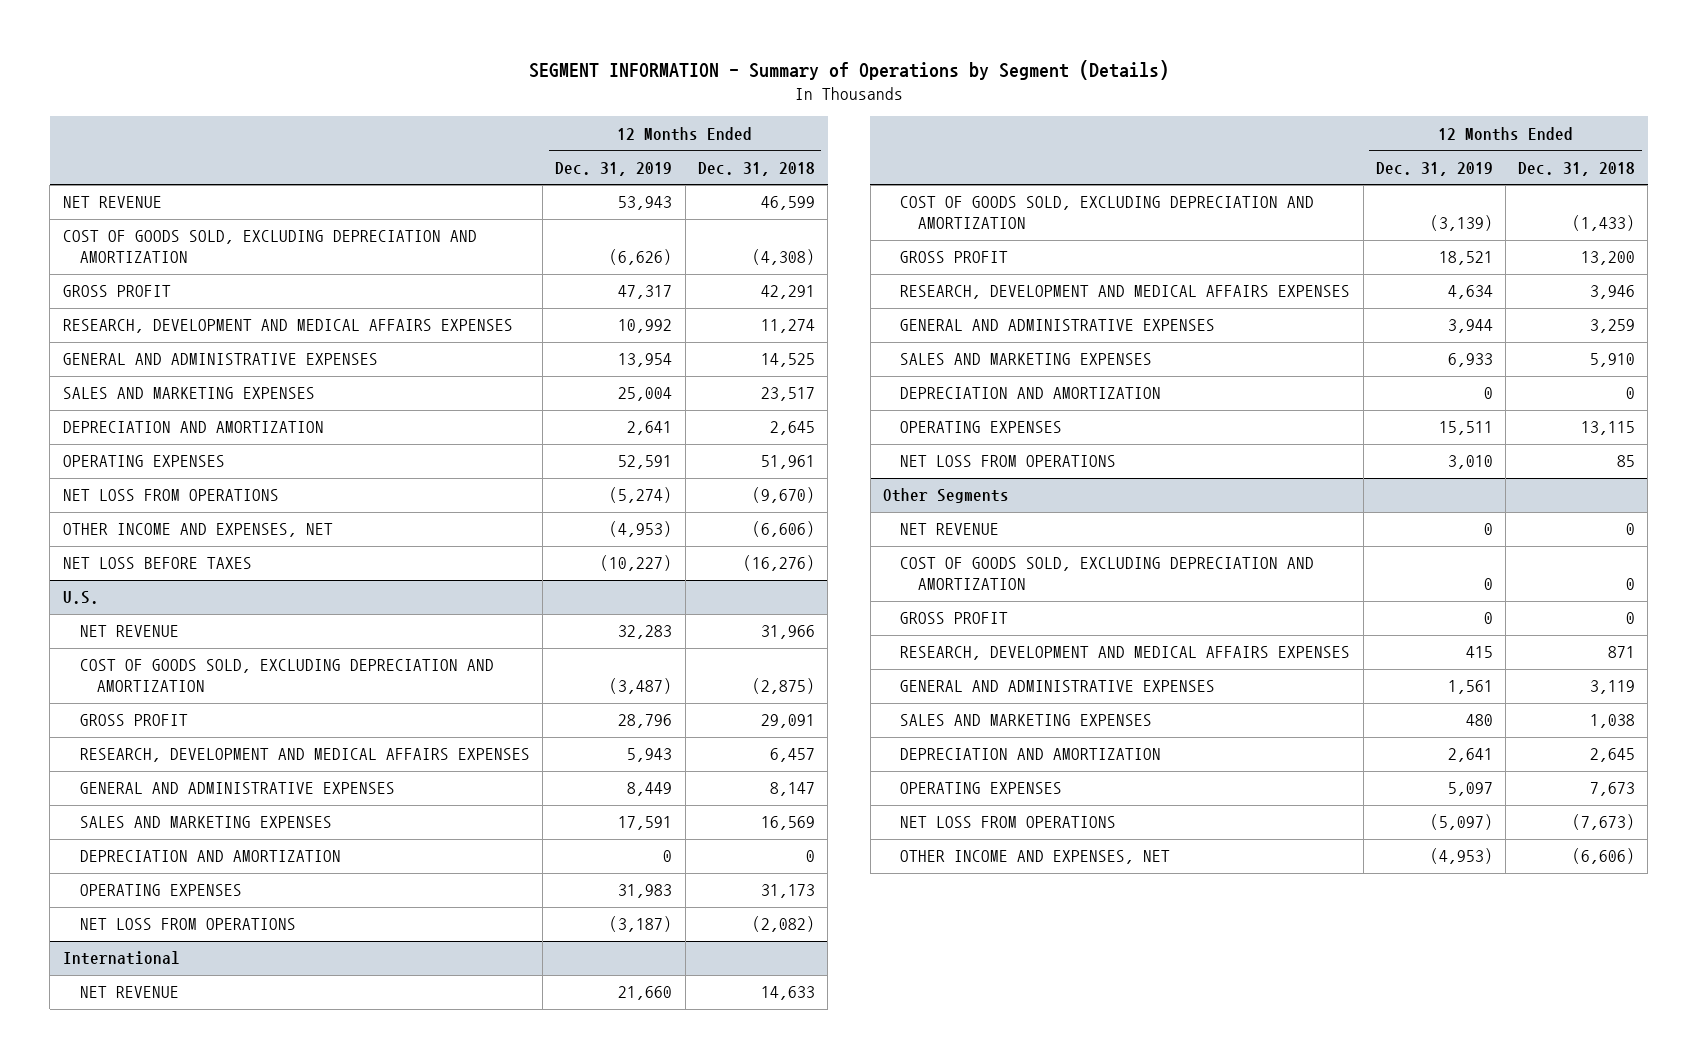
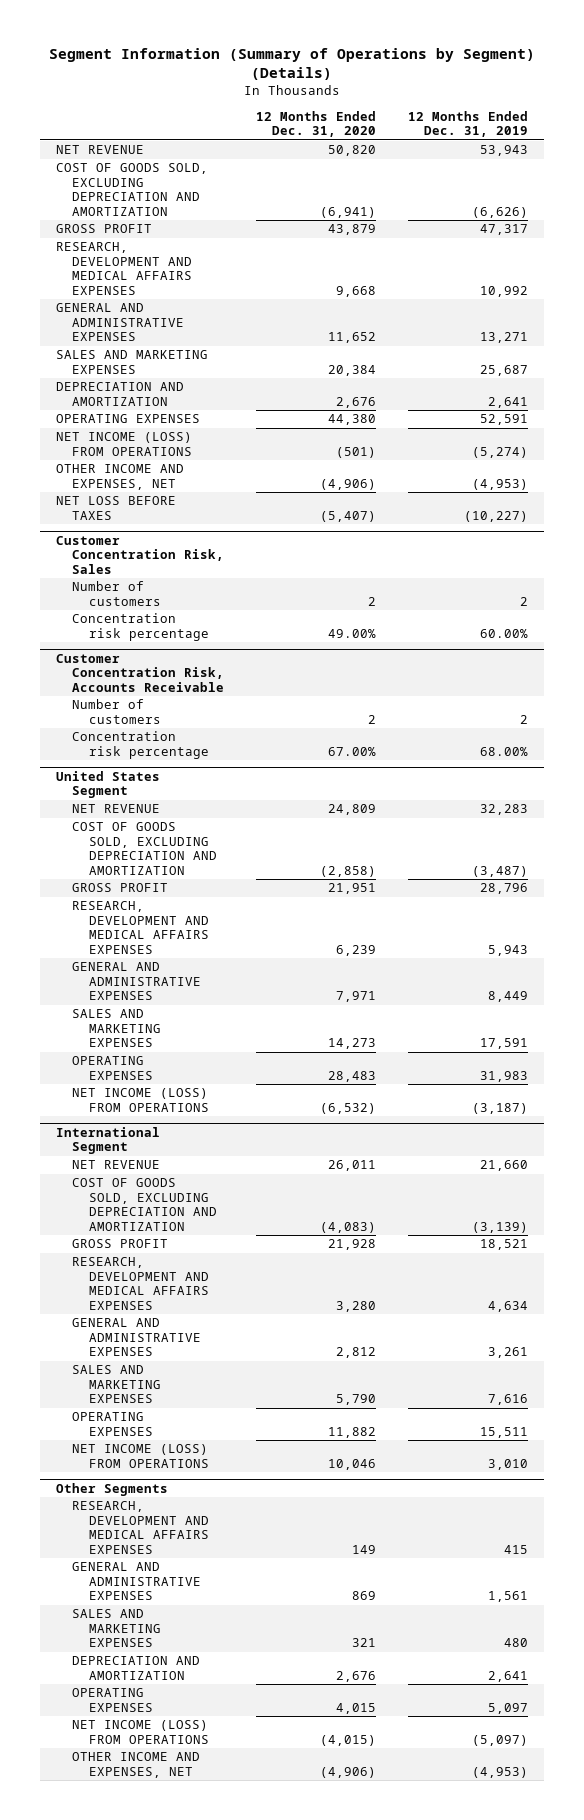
[528,60,1169,81] SEGMENT INFORMATION - Summary of Operations by Segment (Details) -> [48,48,535,81] Segment Information (Summary of Operations by Segment) (Details)
[697,161,815,176] Dec. 31, 2018 -> none
none -> [256,110,377,138] 12 Months Ended Dec. 31, 2020
[618,353,673,368] 13,954 -> [479,332,528,344] 13,271
[618,387,673,402] 25,004 -> [479,364,528,376] 25,687
[62,489,279,502] NET LOSS FROM OPERATIONS -> [55,432,193,456] NET INCOME (LOSS) FROM OPERATIONS
none -> [55,535,225,574] Customer Concentration Risk, Sales
none -> [72,581,161,606] Number of customers
none -> [72,613,209,641] Concentration risk percentage
none -> [55,653,225,692] Customer Concentration Risk, Accounts Receivable
none -> [72,699,161,724] Number of customers
none -> [72,731,209,759] Concentration risk percentage
[62,591,99,605] U.S. -> [55,770,160,799] United States Segment
[80,850,342,863] DEPRECIATION AND AMORTIZATION -> none
[80,918,297,931] NET LOSS FROM OPERATIONS -> [72,1088,209,1112] NET INCOME (LOSS) FROM OPERATIONS
[62,951,180,966] International -> [55,1126,160,1155] International Segment
[900,387,1162,400] DEPRECIATION AND AMORTIZATION -> none
[1447,319,1493,334] 3,944 -> [487,1347,528,1359] 3,261
[1447,353,1493,368] 6,933 -> [487,1394,528,1406] 7,616
[900,455,1117,468] NET LOSS FROM OPERATIONS -> [72,1444,209,1468] NET INCOME (LOSS) FROM OPERATIONS
[900,523,1000,536] NET REVENUE -> none
[900,557,1315,591] COST OF GOODS SOLD, EXCLUDING DEPRECIATION AND AMORTIZATION -> none
[900,612,1009,625] GROSS PROFIT -> none
[900,816,1117,829] NET LOSS FROM OPERATIONS -> [72,1720,209,1744] NET INCOME (LOSS) FROM OPERATIONS

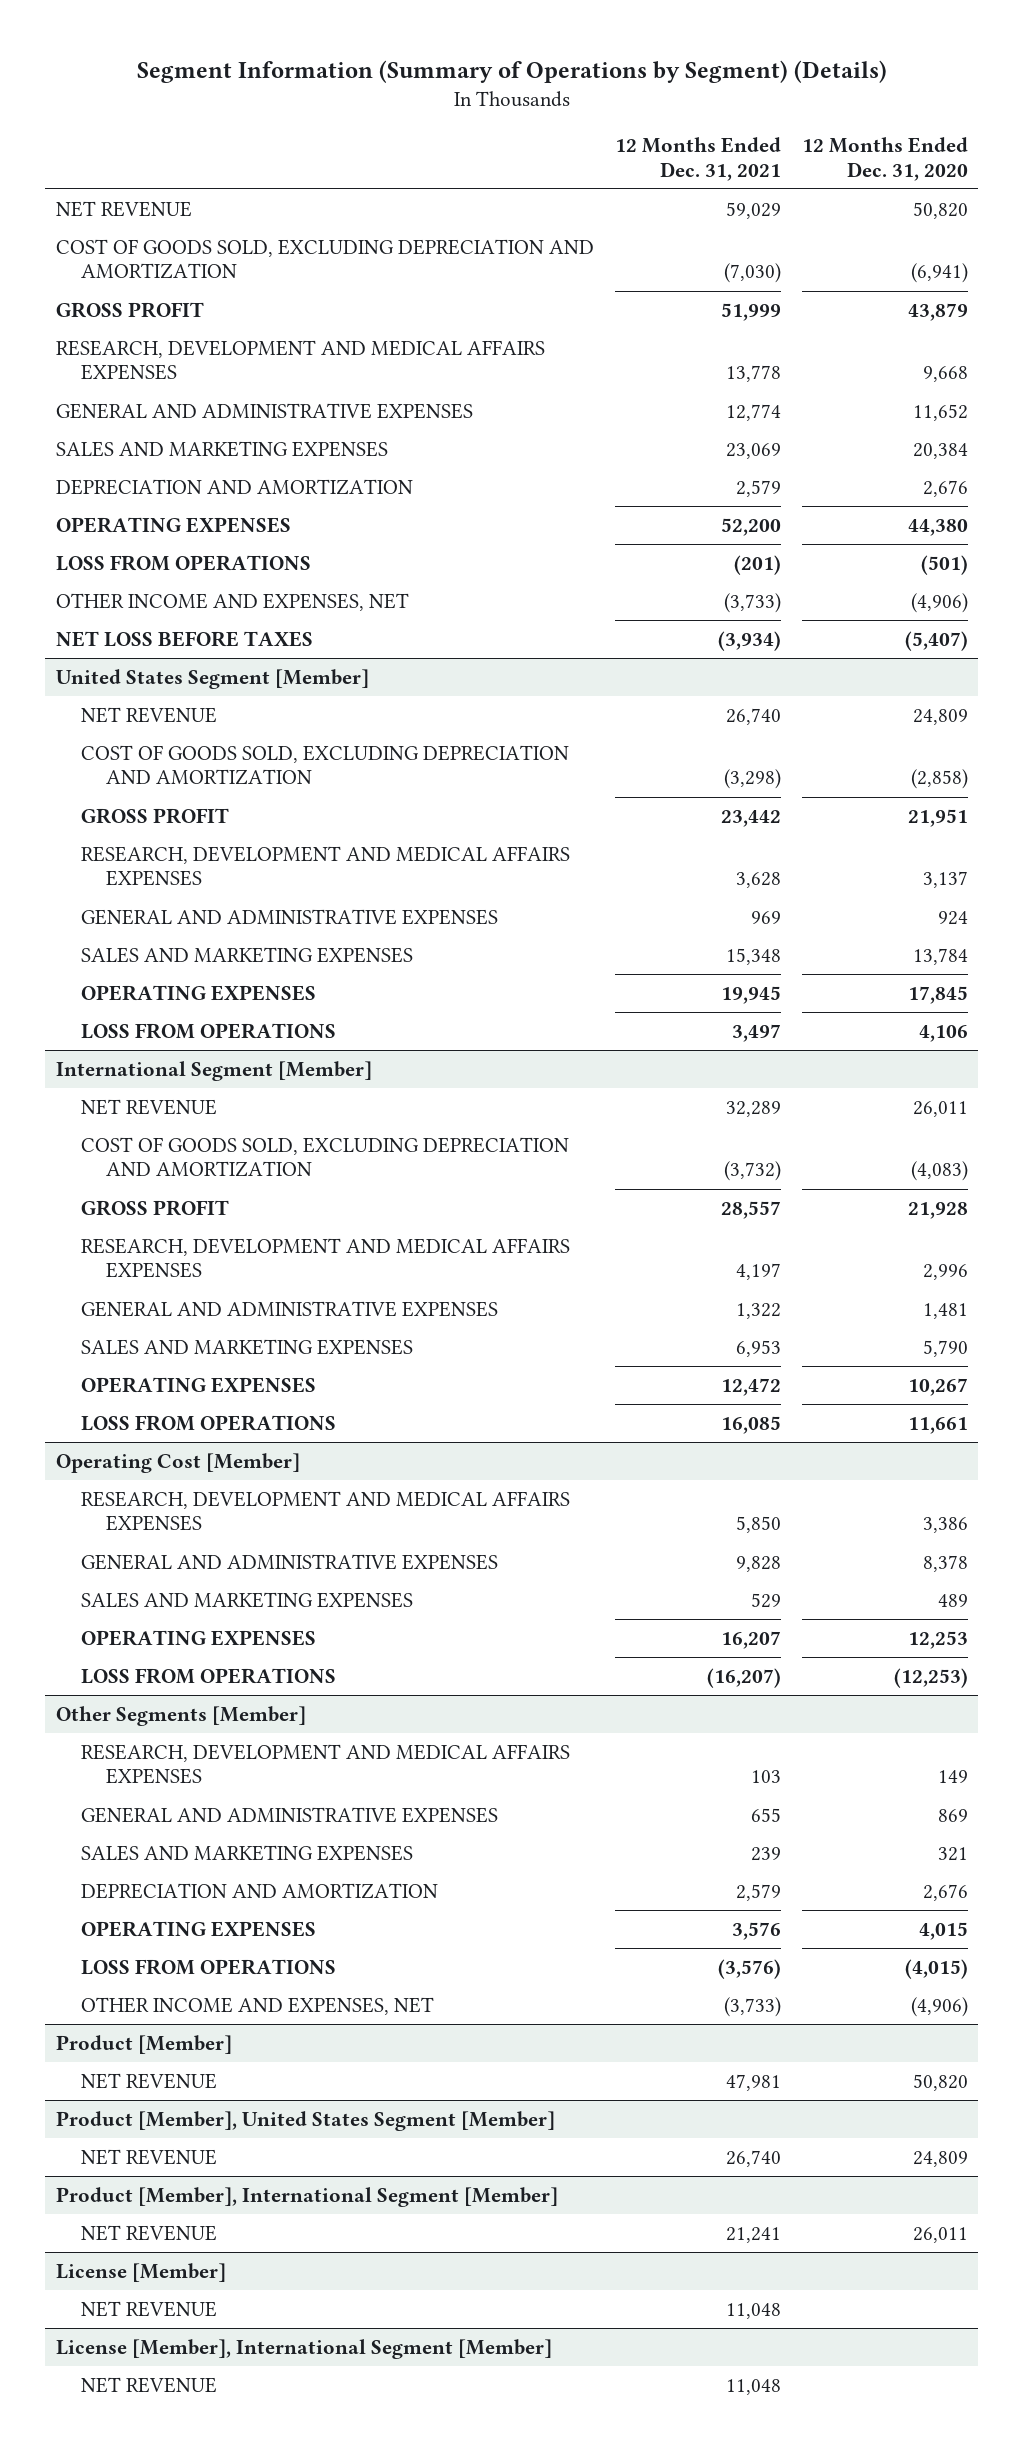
[407,110,528,138] 12 Months Ended Dec. 31, 2019 -> none
none -> [614,137,781,181] 12 Months Ended Dec. 31, 2021
[55,432,193,456] NET INCOME (LOSS) FROM OPERATIONS -> [55,554,311,571] LOSS FROM OPERATIONS
[55,535,225,574] Customer Concentration Risk, Sales -> none
[72,581,161,606] Number of customers -> none
[72,613,209,641] Concentration risk percentage -> none
[55,653,225,692] Customer Concentration Risk, Accounts Receivable -> none
[72,699,161,724] Number of customers -> none
[72,731,209,759] Concentration risk percentage -> none
[55,770,160,799] United States Segment -> [55,668,369,689] United States Segment [Member]
[336,944,377,956] 6,239 -> [922,871,968,889] 3,137
[336,991,377,1003] 7,971 -> [937,910,968,925] 924
[328,1038,377,1050] 14,273 -> [912,947,968,965] 13,784
[328,1070,377,1082] 28,483 -> [907,985,968,1004] 17,845
[72,1088,209,1112] NET INCOME (LOSS) FROM OPERATIONS -> [80,1022,336,1039] LOSS FROM OPERATIONS
[320,1102,377,1114] (6,532) -> [918,1024,968,1042] 4,106
[55,1126,160,1155] International Segment -> [55,1060,372,1081] International Segment [Member]
[336,1300,377,1312] 3,280 -> [922,1264,968,1281] 2,996
[336,1347,377,1359] 2,812 -> [922,1302,968,1319] 1,481
[328,1426,377,1438] 11,882 -> [907,1377,968,1396] 10,267
[72,1444,209,1468] NET INCOME (LOSS) FROM OPERATIONS -> [80,1414,336,1431] LOSS FROM OPERATIONS
[328,1458,377,1470] 10,046 -> [907,1416,968,1434] 11,661
none -> [55,1452,300,1473] Operating Cost [Member]
none -> [80,1490,570,1532] RESEARCH, DEVELOPMENT AND MEDICAL AFFAIRS EXPENSES
none -> [80,1553,498,1570] GENERAL AND ADMINISTRATIVE EXPENSES
none -> [80,1591,413,1608] SALES AND MARKETING EXPENSES
none -> [80,1629,316,1646] OPERATING EXPENSES
none -> [80,1667,336,1684] LOSS FROM OPERATIONS
[55,1482,168,1496] Other Segments -> [55,1705,306,1726] Other Segments [Member]
[72,1720,209,1744] NET INCOME (LOSS) FROM OPERATIONS -> [80,1958,336,1975] LOSS FROM OPERATIONS
none -> [55,2034,232,2054] Product [Member]
none -> [80,2072,217,2089] NET REVENUE
none -> [55,2110,555,2131] Product [Member], United States Segment [Member]
none -> [80,2148,217,2165] NET REVENUE
none -> [55,2186,558,2207] Product [Member], International Segment [Member]
none -> [80,2224,217,2241] NET REVENUE
none -> [55,2262,226,2282] License [Member]
none -> [80,2300,217,2317] NET REVENUE
none -> [55,2338,552,2359] License [Member], International Segment [Member]
none -> [80,2376,217,2393] NET REVENUE

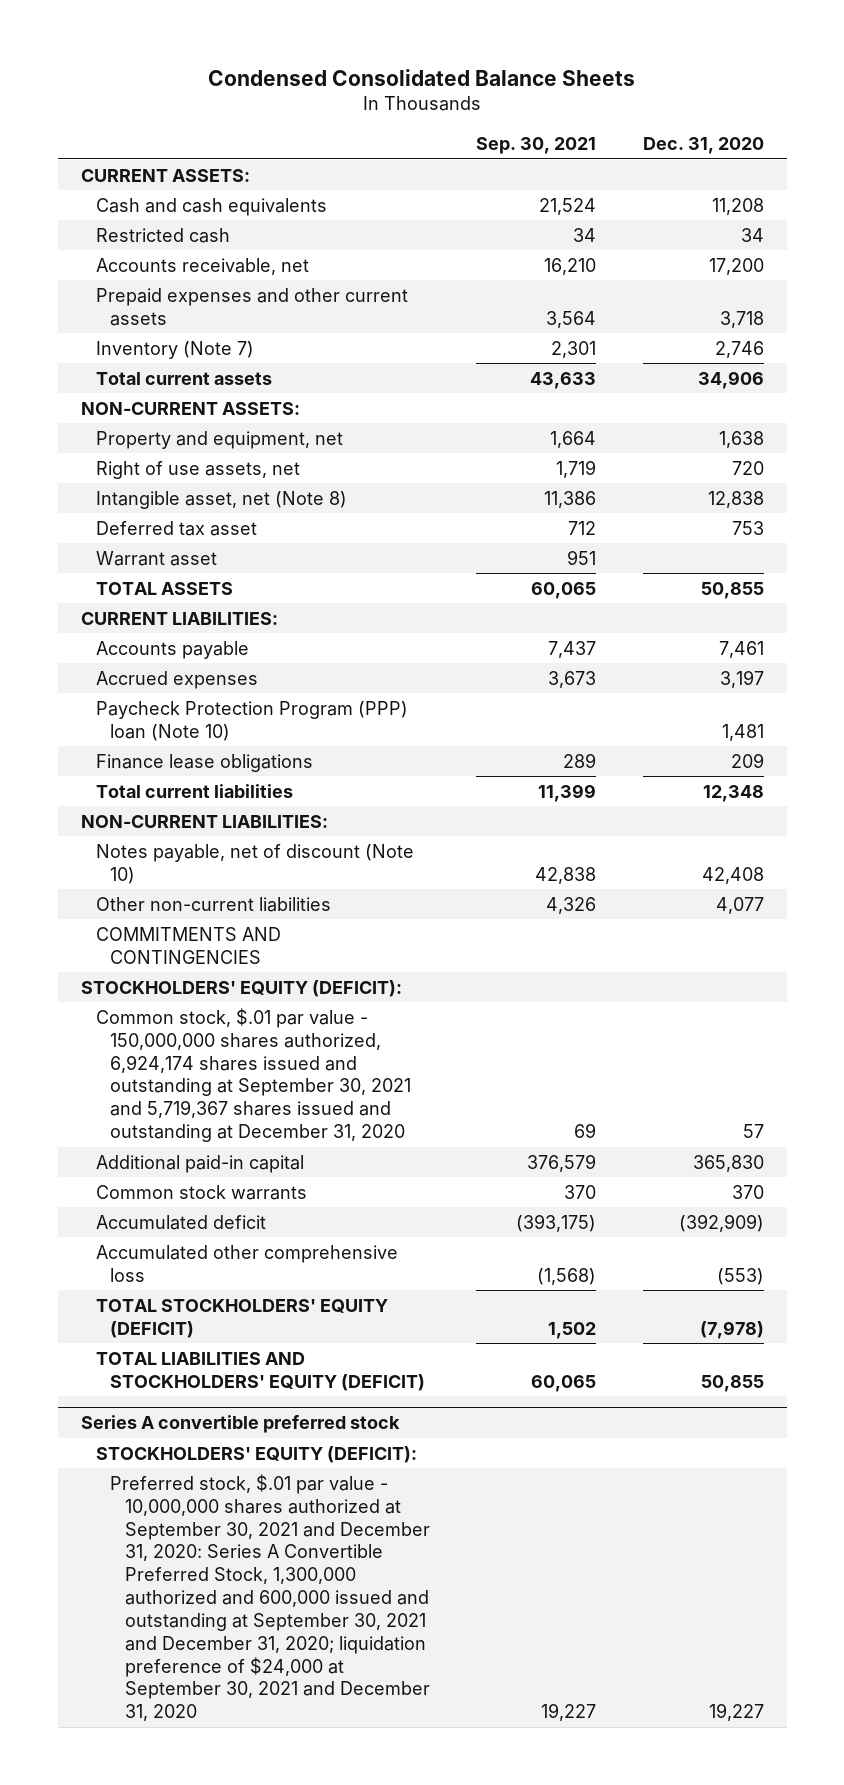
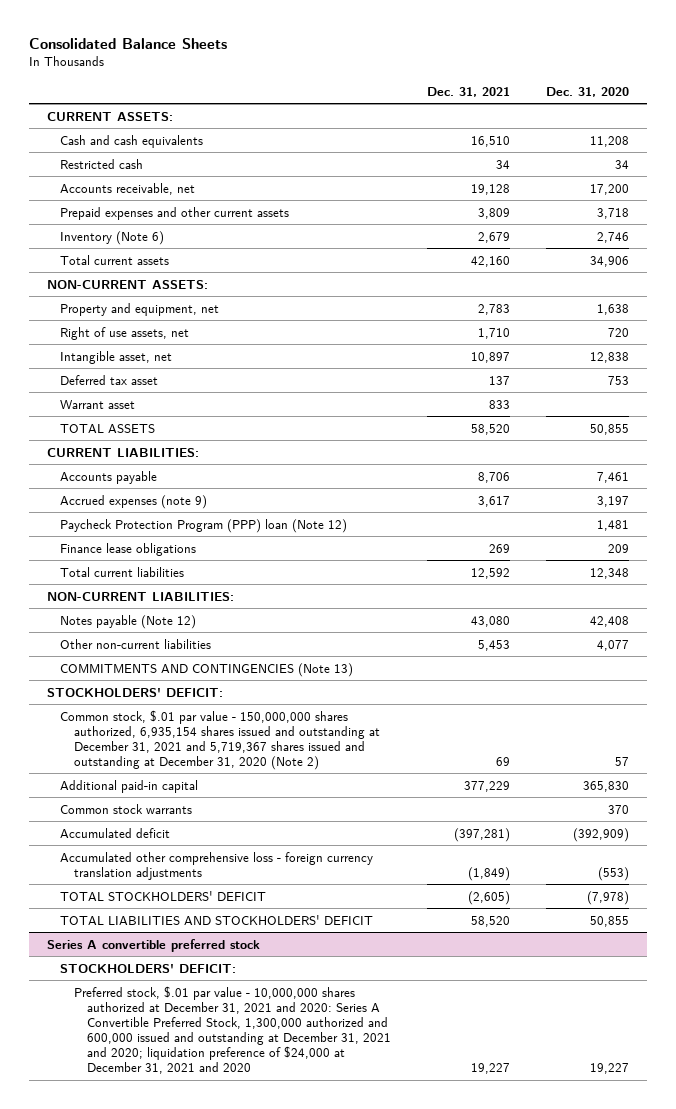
[208,68,636,86] Condensed Consolidated Balance Sheets -> [28,37,227,49] Consolidated Balance Sheets
[476,137,597,155] Sep. 30, 2021 -> none
none -> [427,86,511,97] Dec. 31, 2021
[95,340,254,359] Inventory (Note 7) -> [60,230,165,245] Inventory (Note 6)
[95,490,347,509] Intangible asset, net (Note 8) -> [60,350,173,364] Intangible asset, net
[95,670,258,689] Accrued expenses -> [60,494,208,509] Accrued expenses (note 9)
[95,700,408,741] Paycheck Protection Program (PPP) loan (Note 10) -> [60,518,348,533] Paycheck Protection Program (PPP) loan (Note 12)
[95,843,414,884] Notes payable, net of discount (Note 10) -> [60,614,197,629] Notes payable (Note 12)
[95,926,281,964] COMMITMENTS AND CONTINGENCIES -> [60,662,354,677] COMMITMENTS AND CONTINGENCIES (Note 13)
[80,979,402,997] STOCKHOLDERS' EQUITY (DEFICIT): -> [46,687,223,697] STOCKHOLDERS' DEFICIT:
[95,1007,412,1143] Common stock, $.01 par value - 150,000,000 shares authorized, 6,924,174 shares issued and outstanding at September 30, 2021 and 5,719,367 shares issued and outstanding at December 31, 2020 -> [60,709,380,770] Common stock, $.01 par value - 150,000,000 shares authorized, 6,935,154 shares issued and outstanding at December 31, 2021 and 5,719,367 shares issued and outstanding at December 31, 2020 (Note 2)
[95,1244,398,1282] Accumulated other comprehensive loss -> [60,851,374,880] Accumulated other comprehensive loss - foreign currency translation adjustments
[95,1298,388,1338] TOTAL STOCKHOLDERS' EQUITY (DEFICIT) -> [60,890,267,901] TOTAL STOCKHOLDERS' DEFICIT
[95,1351,426,1391] TOTAL LIABILITIES AND STOCKHOLDERS' EQUITY (DEFICIT) -> [60,914,374,925] TOTAL LIABILITIES AND STOCKHOLDERS' DEFICIT
[95,1445,417,1463] STOCKHOLDERS' EQUITY (DEFICIT): -> [60,963,237,973] STOCKHOLDERS' DEFICIT:
[110,1473,431,1722] Preferred stock, $.01 par value - 10,000,000 shares authorized at September 30, 2021 and December 31, 2020: Series A Convertible Preferred Stock, 1,300,000 authorized and 600,000 issued and outstanding at September 30, 2021 and December 31, 2020; liquidation preference of $24,000 at September 30, 2021 and December 31, 2020 -> [73,985,392,1074] Preferred stock, $.01 par value - 10,000,000 shares authorized at December 31, 2021 and 2020: Series A Convertible Preferred Stock, 1,300,000 authorized and 600,000 issued and outstanding at December 31, 2021 and 2020; liquidation preference of $24,000 at December 31, 2021 and 2020

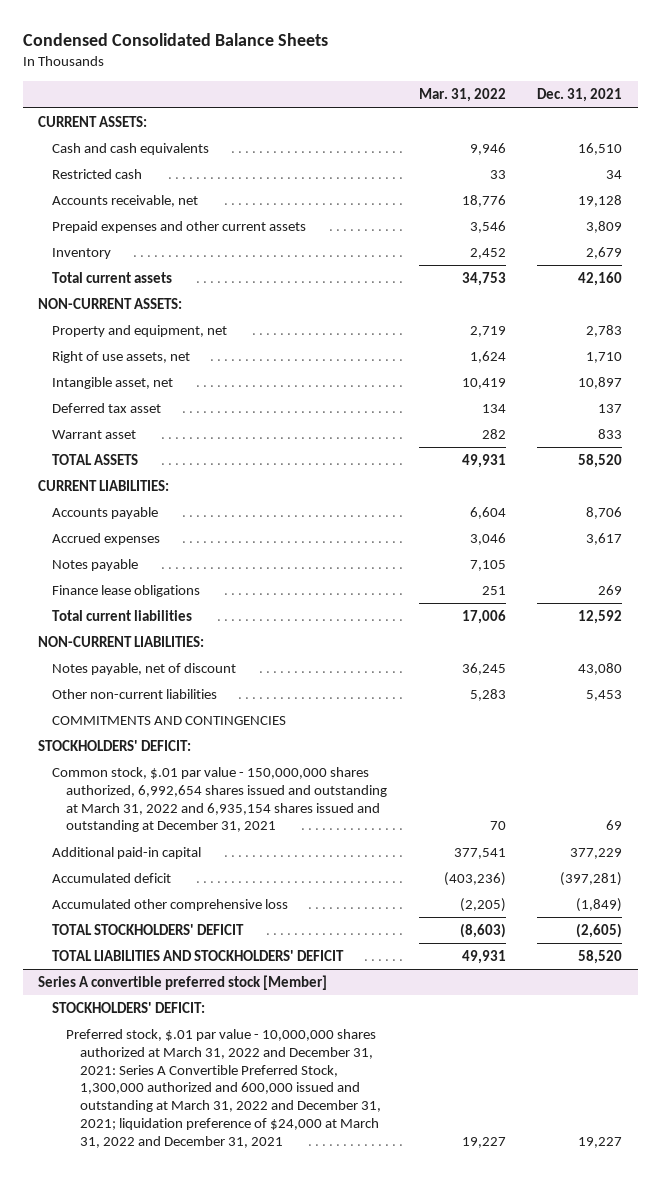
[28,37,227,49] Consolidated Balance Sheets -> [22,32,328,46] Condensed Consolidated Balance Sheets
[546,86,630,97] Dec. 31, 2020 -> none
none -> [418,88,506,103] Mar. 31, 2022
[60,230,165,245] Inventory (Note 6) -> [52,248,112,260] Inventory
[60,494,208,509] Accrued expenses (note 9) -> [52,533,161,546] Accrued expenses
[60,518,348,533] Paycheck Protection Program (PPP) loan (Note 12) -> [52,559,139,572] Notes payable
[60,614,197,629] Notes payable (Note 12) -> [52,663,237,676] Notes payable, net of discount
[60,662,354,677] COMMITMENTS AND CONTINGENCIES (Note 13) -> [52,716,287,726] COMMITMENTS AND CONTINGENCIES
[60,709,380,770] Common stock, $.01 par value - 150,000,000 shares authorized, 6,935,154 shares issued and outstanding at December 31, 2021 and 5,719,367 shares issued and outstanding at December 31, 2020 (Note 2) -> [52,767,388,833] Common stock, $.01 par value - 150,000,000 shares authorized, 6,992,654 shares issued and outstanding at March 31, 2022 and 6,935,154 shares issued and outstanding at December 31, 2021
[60,803,193,814] Common stock warrants -> none
[60,851,374,880] Accumulated other comprehensive loss - foreign currency translation adjustments -> [52,899,289,912] Accumulated other comprehensive loss
[46,938,260,952] Series A convertible preferred stock -> [38,975,328,991] Series A convertible preferred stock [Member]
[73,985,392,1074] Preferred stock, $.01 par value - 10,000,000 shares authorized at December 31, 2021 and 2020: Series A Convertible Preferred Stock, 1,300,000 authorized and 600,000 issued and outstanding at December 31, 2021 and 2020; liquidation preference of $24,000 at December 31, 2021 and 2020 -> [66,1029,382,1148] Preferred stock, $.01 par value - 10,000,000 shares authorized at March 31, 2022 and December 31, 2021: Series A Convertible Preferred Stock, 1,300,000 authorized and 600,000 issued and outstanding at March 31, 2022 and December 31, 2021; liquidation preference of $24,000 at March 31, 2022 and December 31, 2021

